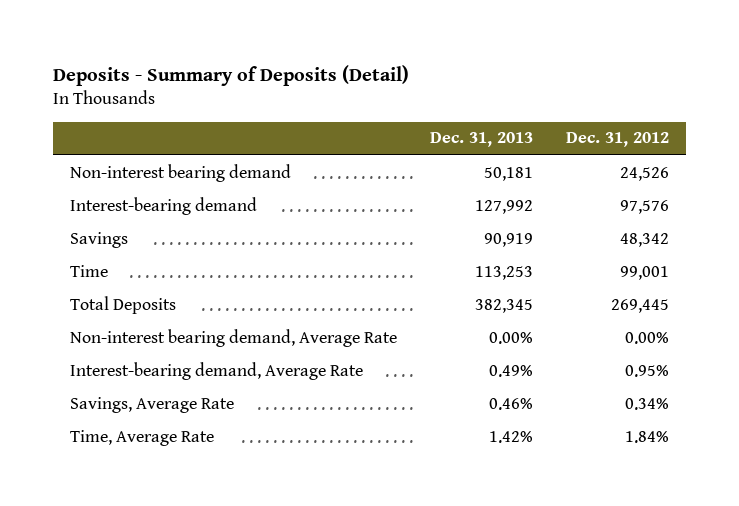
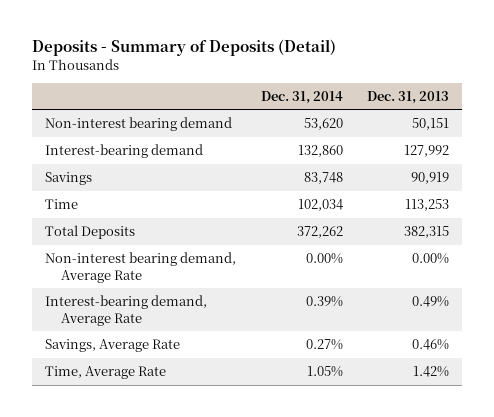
[566,132,670,148] Dec. 31, 2012 -> none
none -> [260,90,343,104] Dec. 31, 2014
[484,166,534,181] 50,181 -> [412,117,450,130] 50,151
[475,298,534,313] 382,345 -> [404,225,450,238] 382,315

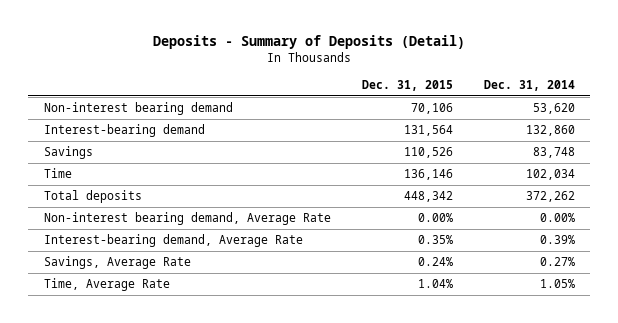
[367,90,450,104] Dec. 31, 2013 -> none
none -> [361,79,453,91] Dec. 31, 2015
[44,224,135,239] Total Deposits -> [43,190,142,204] Total deposits

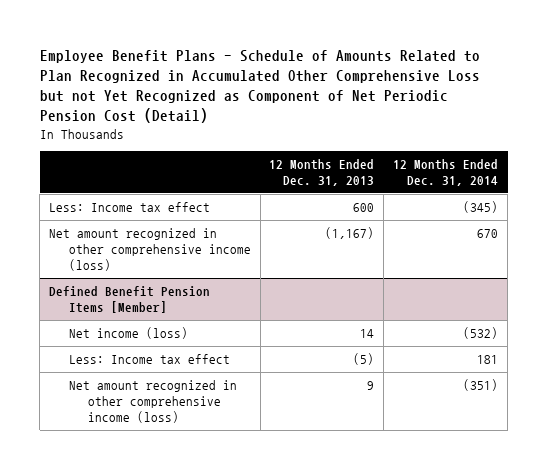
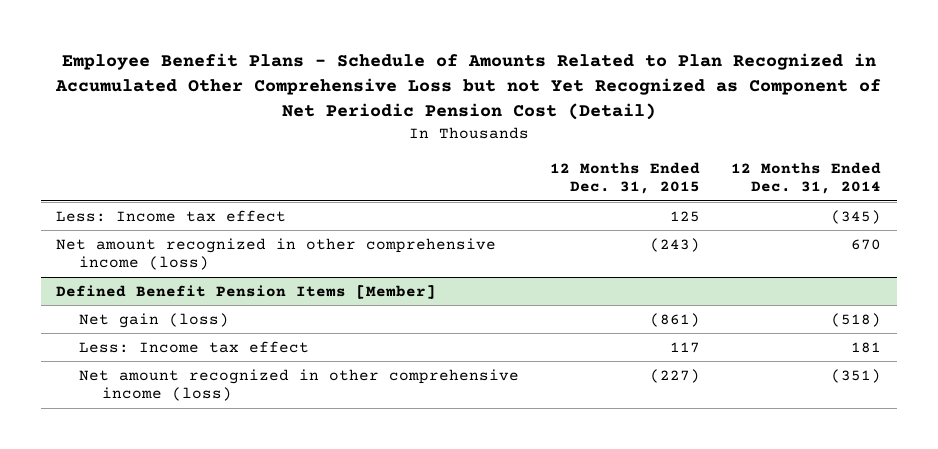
[269,158,375,186] 12 Months Ended Dec. 31, 2013 -> none
none -> [550,161,701,195] 12 Months Ended Dec. 31, 2015
[68,327,188,340] Net income (loss) -> [79,312,230,328] Net gain (loss)
[463,327,499,340] (532) -> [831,312,882,327] (518)

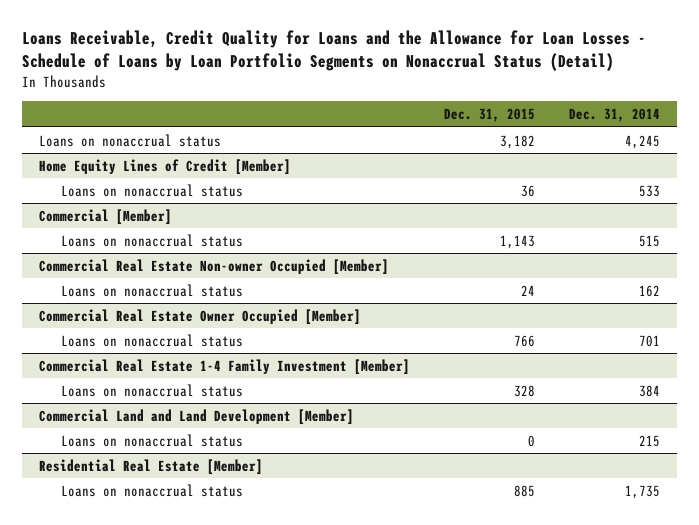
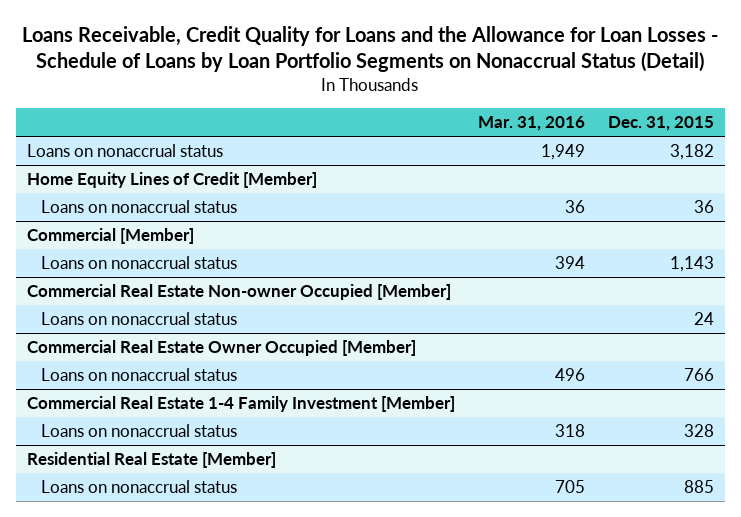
[569,108,661,123] Dec. 31, 2014 -> none
none -> [477,116,585,132] Mar. 31, 2016
[38,408,354,425] Commercial Land and Land Development [Member] -> none
[60,433,243,447] Loans on nonaccrual status -> none

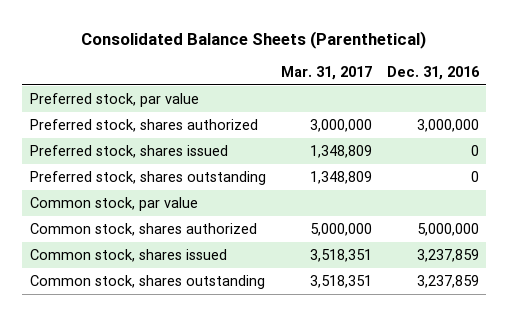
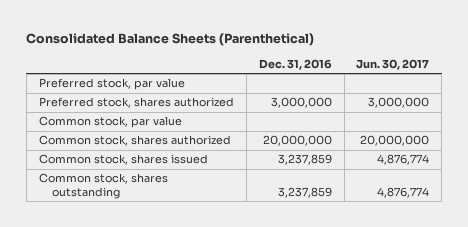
[280,66,372,81] Mar. 31, 2017 -> none
none -> [356,58,430,70] Jun. 30, 2017
[29,145,228,159] Preferred stock, shares issued -> none
[29,171,266,186] Preferred stock, shares outstanding -> none
[416,223,479,237] 5,000,000 -> [262,135,332,147] 20,000,000

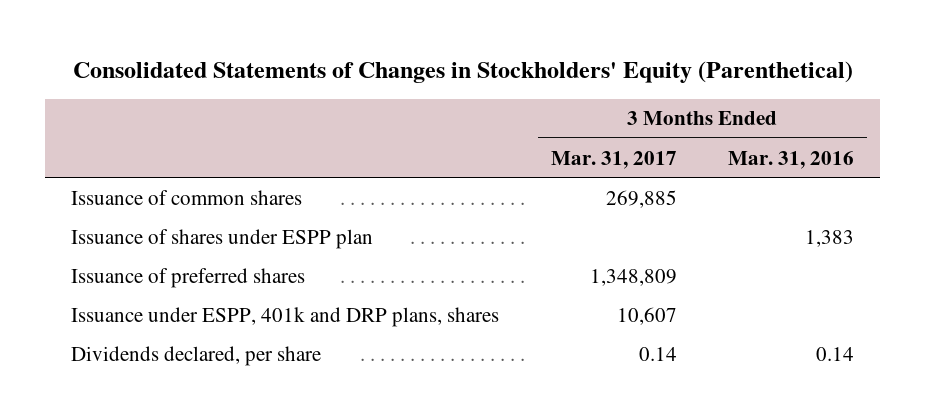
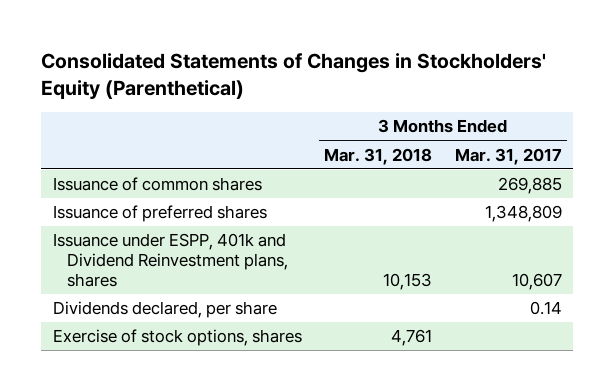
[727,150,854,169] Mar. 31, 2016 -> none
none -> [324,147,433,165] Mar. 31, 2018
[71,228,374,249] Issuance of shares under ESPP plan -> none
[71,306,500,327] Issuance under ESPP, 401k and DRP plans, shares -> [52,233,289,288] Issuance under ESPP, 401k and Dividend Reinvestment plans, shares
none -> [52,329,302,347] Exercise of stock options, shares

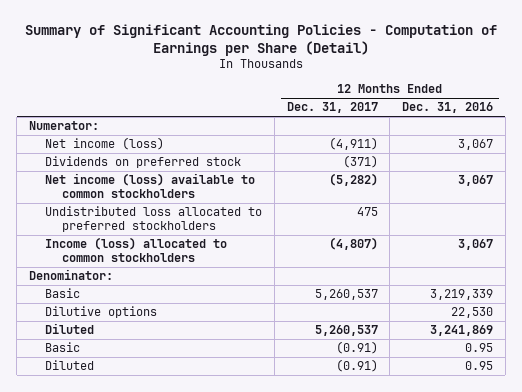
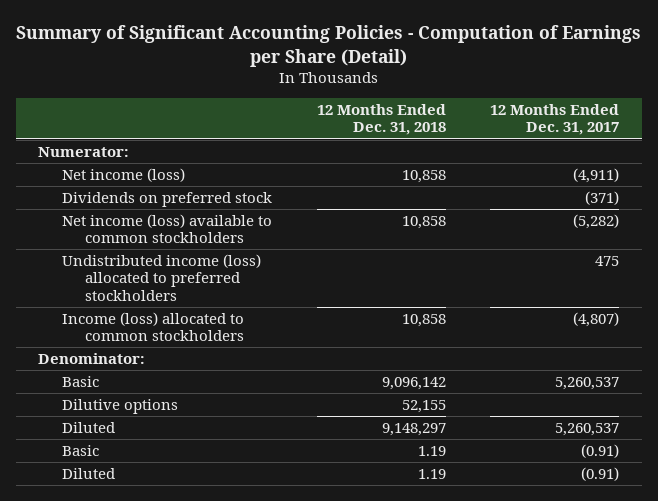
[401,102,493,114] Dec. 31, 2016 -> none
none -> [316,104,446,136] 12 Months Ended Dec. 31, 2018
[45,206,263,232] Undistributed loss allocated to preferred stockholders -> [61,253,261,301] Undistributed income (loss) allocated to preferred stockholders

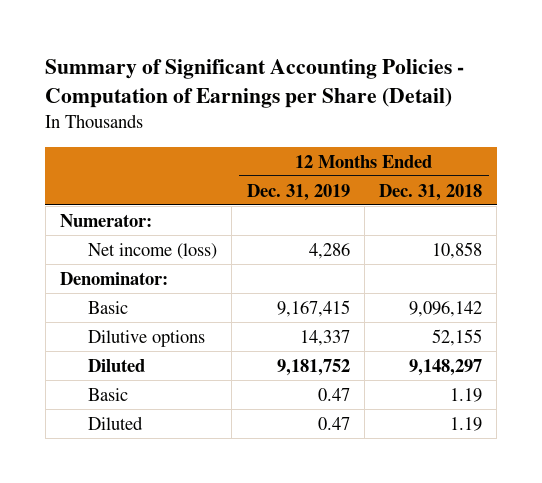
[490,104,620,136] 12 Months Ended Dec. 31, 2017 -> none
none -> [246,183,350,201] Dec. 31, 2019
[61,191,272,207] Dividends on preferred stock -> none
[61,213,272,244] Net income (loss) available to common stockholders -> none
[61,253,261,301] Undistributed income (loss) allocated to preferred stockholders -> none
[61,311,245,342] Income (loss) allocated to common stockholders -> none

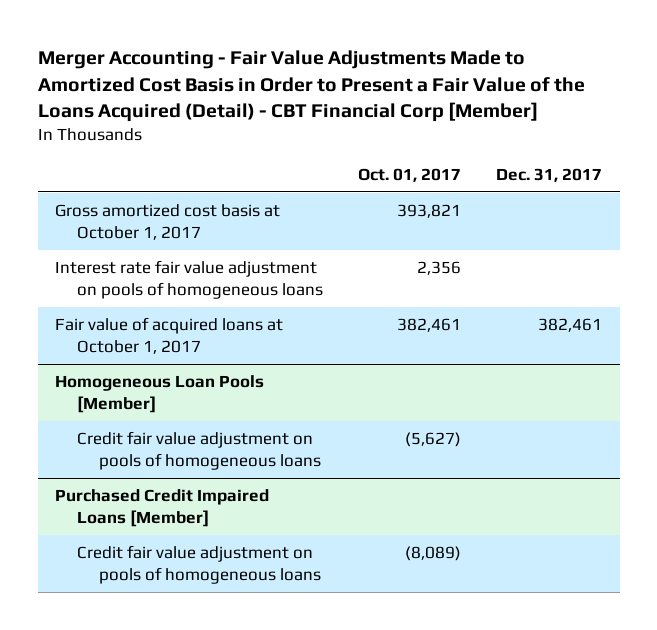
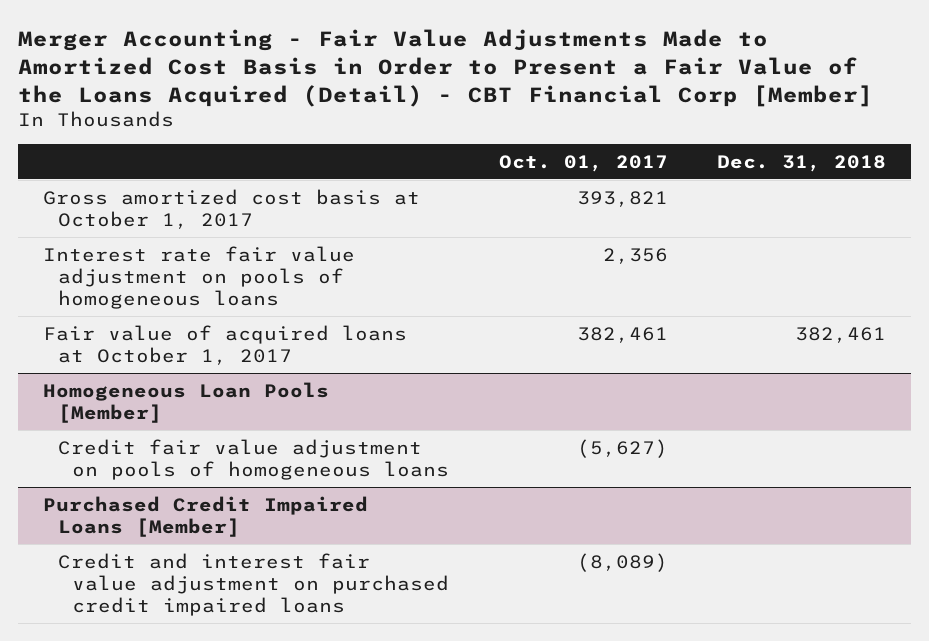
[496,167,603,182] Dec. 31, 2017 -> none
none -> [717,154,887,172] Dec. 31, 2018
[76,544,321,584] Credit fair value adjustment on pools of homogeneous loans -> [57,552,450,616] Credit and interest fair value adjustment on purchased credit impaired loans

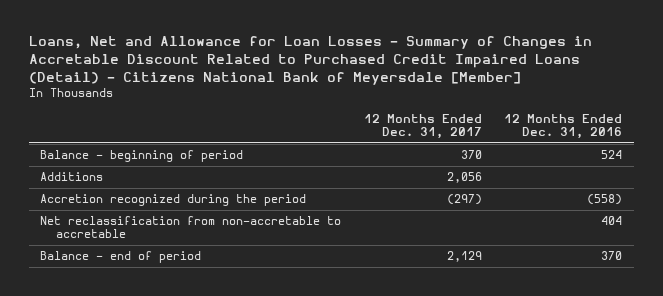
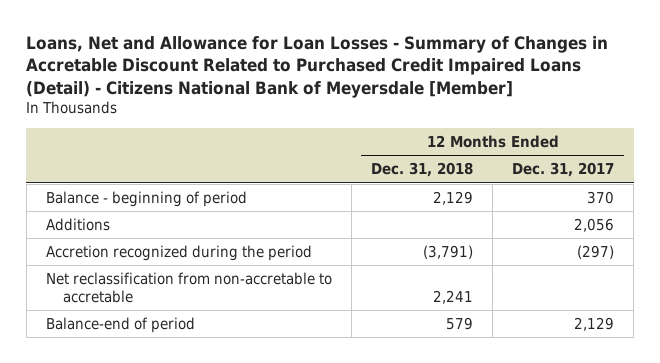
[504,114,623,140] 12 Months Ended Dec. 31, 2016 -> none
none -> [371,162,474,178] Dec. 31, 2018
[40,251,202,264] Balance - end of period -> [45,317,195,334] Balance-end of period

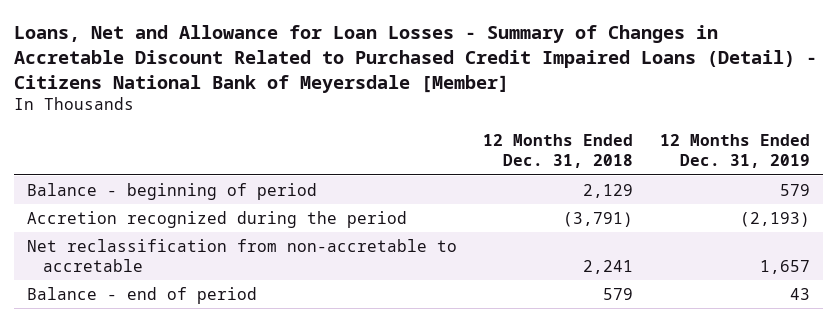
[512,162,615,178] Dec. 31, 2017 -> none
none -> [659,134,810,169] 12 Months Ended Dec. 31, 2019
[45,218,110,232] Additions -> none
[45,317,195,334] Balance-end of period -> [26,286,257,304] Balance - end of period

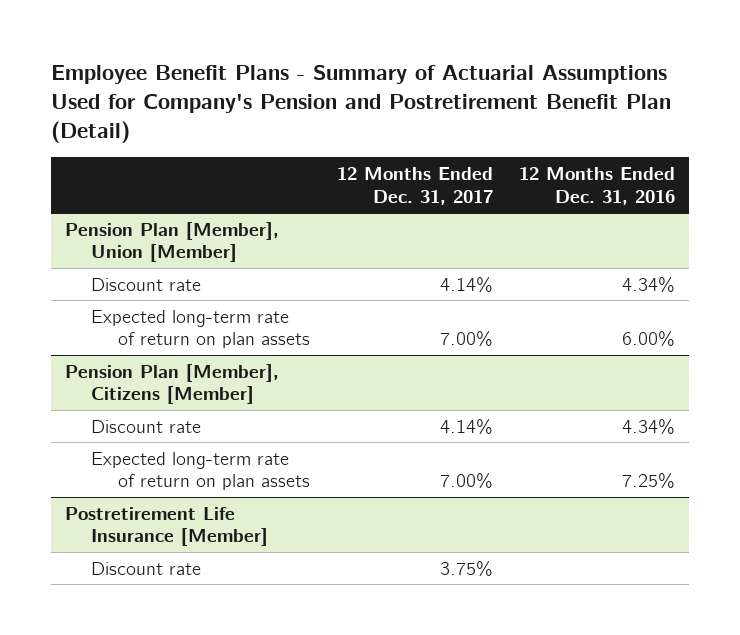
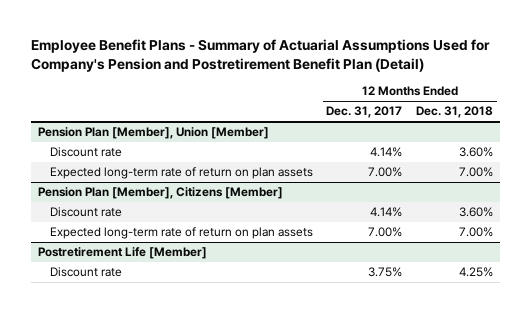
[519,166,676,205] 12 Months Ended Dec. 31, 2016 -> none
none -> [416,106,494,119] Dec. 31, 2018
[64,506,269,547] Postretirement Life Insurance [Member] -> [37,247,207,260] Postretirement Life [Member]

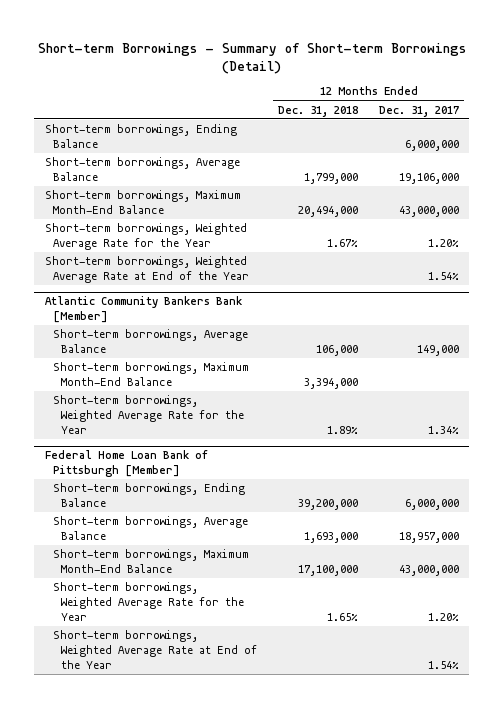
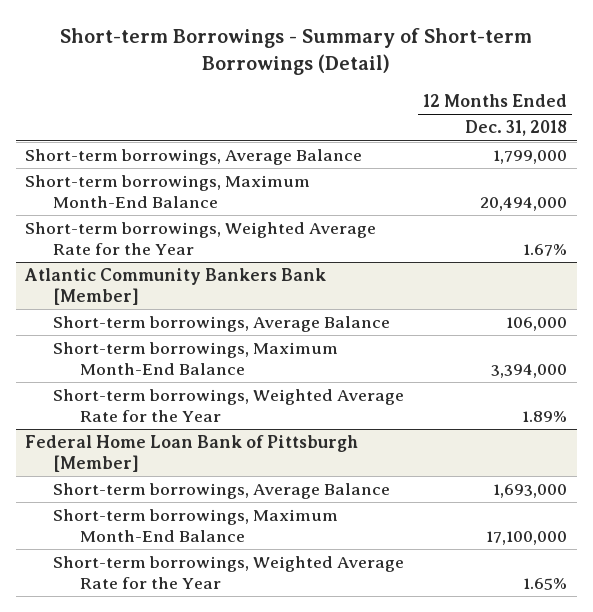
[379,105,460,117] Dec. 31, 2017 -> none
[44,124,237,148] Short-term borrowings, Ending Balance -> none
[44,256,250,283] Short-term borrowings, Weighted Average Rate at End of the Year -> none
[53,483,246,507] Short-term borrowings, Ending Balance -> none
[53,630,258,669] Short-term borrowings, Weighted Average Rate at End of the Year -> none

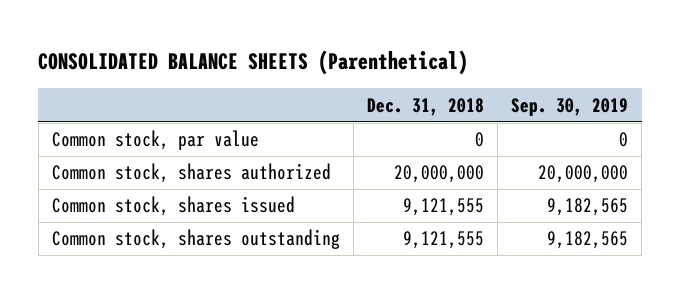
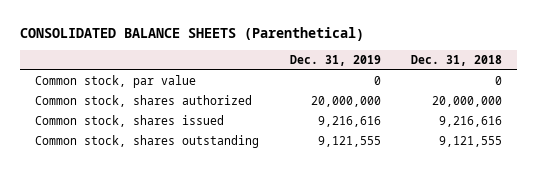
[511,97,629,116] Sep. 30, 2019 -> none
none -> [289,54,381,66] Dec. 31, 2019
[403,198,485,217] 9,121,555 -> [438,116,502,128] 9,216,616

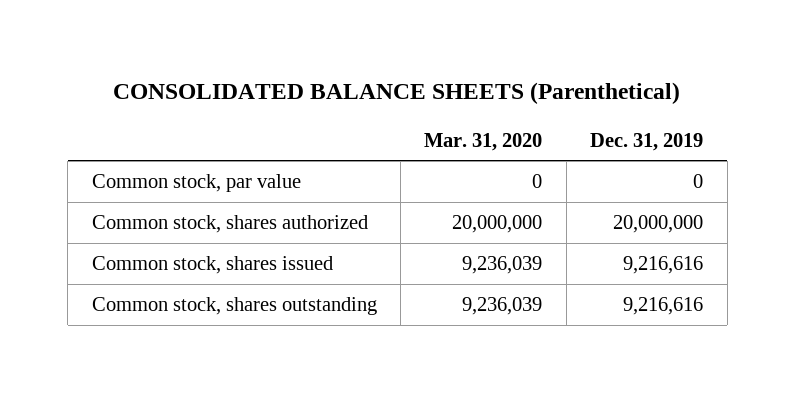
[410,54,502,66] Dec. 31, 2018 -> none
none -> [424,132,543,151] Mar. 31, 2020
[317,136,381,148] 9,121,555 -> [623,296,704,315] 9,216,616

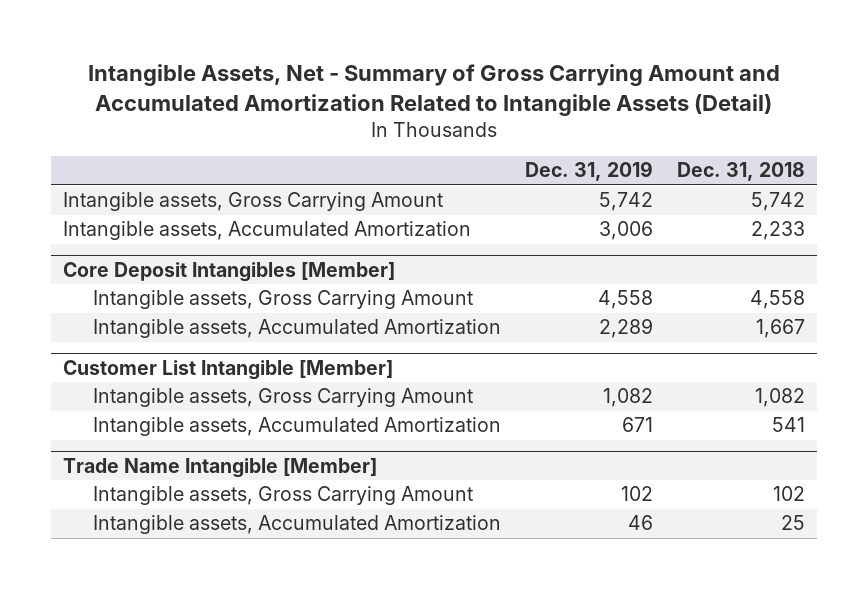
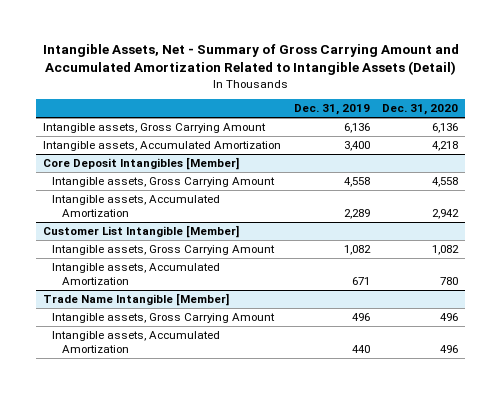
[676,162,805,182] Dec. 31, 2018 -> none
none -> [382,104,459,116] Dec. 31, 2020
[598,192,653,212] 5,742 -> [343,123,370,134] 6,136
[598,221,653,241] 3,006 -> [343,141,370,152] 3,400
[620,486,653,502] 102 -> [351,313,370,322] 496
[627,515,653,531] 46 -> [351,345,370,354] 440

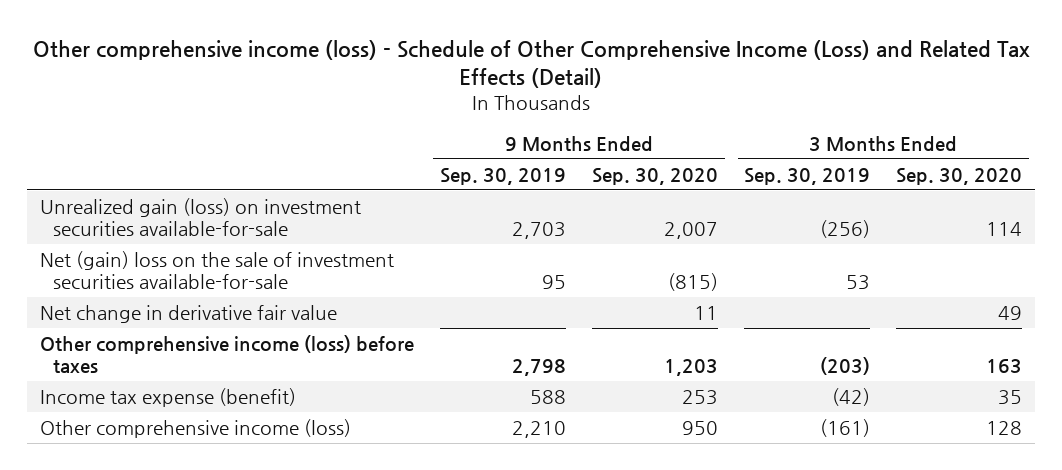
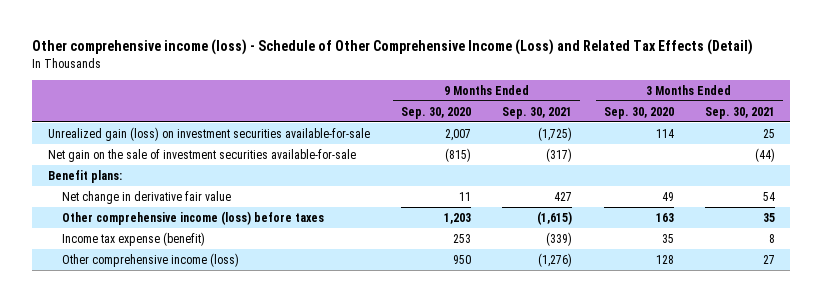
[439,167,566,185] Sep. 30, 2019 -> none
[744,167,871,185] Sep. 30, 2019 -> none
none -> [502,106,573,119] Sep. 30, 2021
none -> [704,106,775,119] Sep. 30, 2021
[39,251,394,290] Net (gain) loss on the sale of investment securities available-for-sale -> [47,148,356,162] Net gain on the sale of investment securities available-for-sale
none -> [47,169,122,183] Benefit plans:

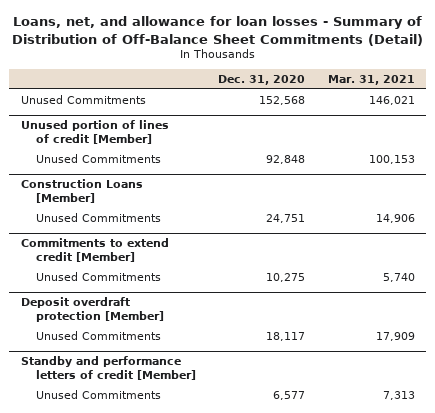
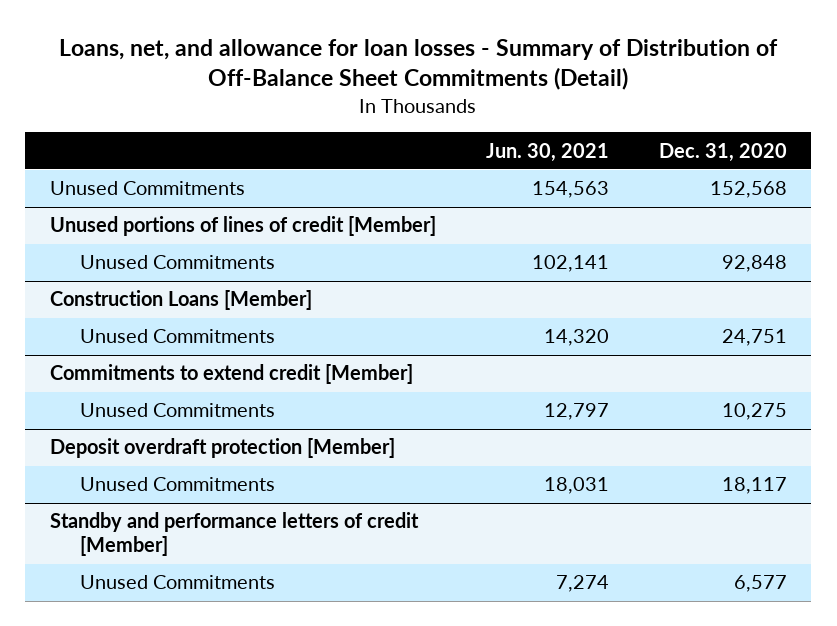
[327,75,415,86] Mar. 31, 2021 -> none
none -> [485,142,609,162] Jun. 30, 2021
[20,120,169,144] Unused portion of lines of credit [Member] -> [50,216,437,237] Unused portions of lines of credit [Member]

